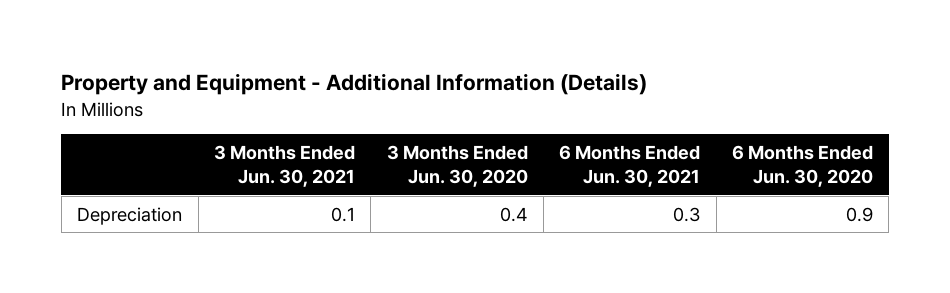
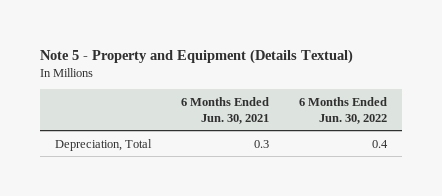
[61,73,648,96] Property and Equipment - Additional Information (Details) -> [40,48,354,64] Note 5 - Property and Equipment (Details Textual)
[213,145,355,188] 3 Months Ended Jun. 30, 2021 -> none
[386,145,528,188] 3 Months Ended Jun. 30, 2020 -> none
[732,145,874,188] 6 Months Ended Jun. 30, 2020 -> none
none -> [298,96,387,124] 6 Months Ended Jun. 30, 2022
[77,206,183,225] Depreciation -> [55,138,153,151] Depreciation, Total

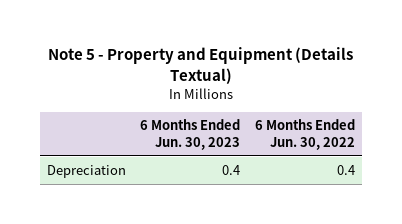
[180,96,269,124] 6 Months Ended Jun. 30, 2021 -> none
none -> [140,119,241,151] 6 Months Ended Jun. 30, 2023
[55,138,153,151] Depreciation, Total -> [47,165,127,179] Depreciation

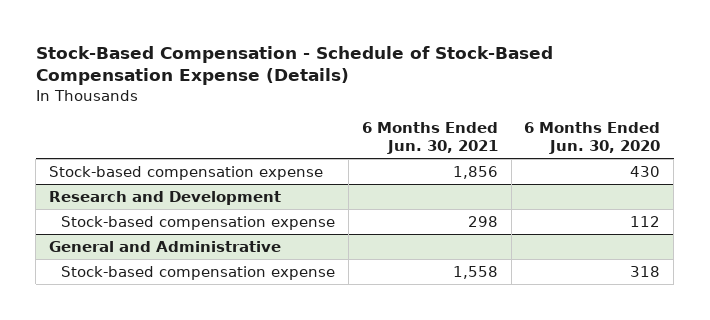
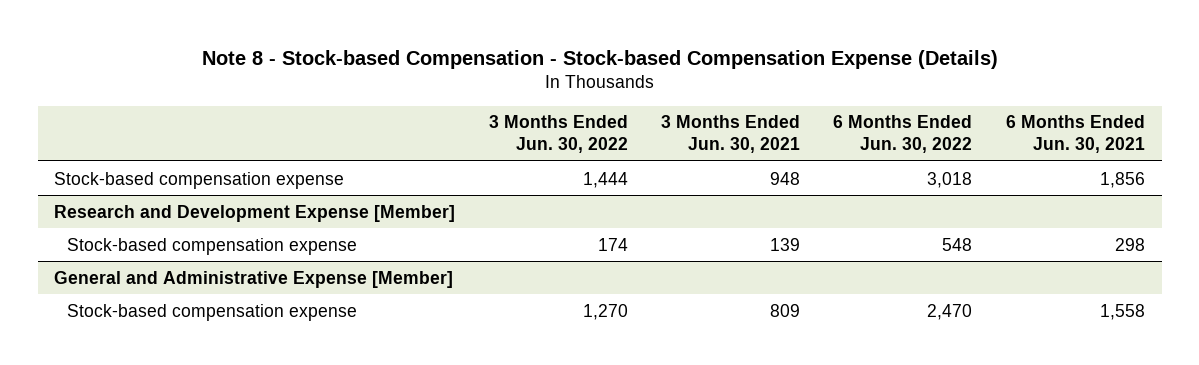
[35,45,553,86] Stock-Based Compensation - Schedule of Stock-Based Compensation Expense (Details) -> [201,49,998,69] Note 8 - Stock-based Compensation - Stock-based Compensation Expense (Details)
[524,122,661,154] 6 Months Ended Jun. 30, 2020 -> none
none -> [488,115,628,154] 3 Months Ended Jun. 30, 2022
none -> [661,115,801,154] 3 Months Ended Jun. 30, 2021
none -> [833,115,973,154] 6 Months Ended Jun. 30, 2022
[49,190,282,205] Research and Development -> [54,204,456,222] Research and Development Expense [Member]
[49,240,282,252] General and Administrative -> [54,270,454,288] General and Administrative Expense [Member]

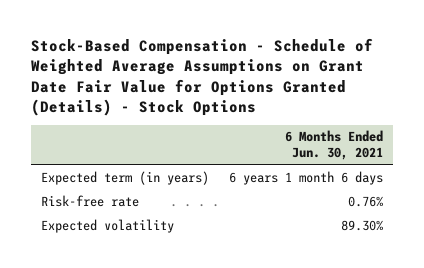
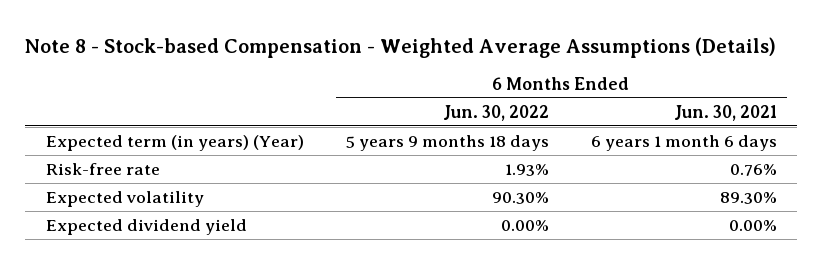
[31,38,374,116] Stock-Based Compensation - Schedule of Weighted Average Assumptions on Grant Date Fair Value for Options Granted (Details) - Stock Options -> [25,36,777,58] Note 8 - Stock-based Compensation - Weighted Average Assumptions (Details)
none -> [442,104,549,121] Jun. 30, 2022
[41,170,210,185] Expected term (in years) -> [46,134,305,151] Expected term (in years) (Year)
none -> [46,218,248,235] Expected dividend yield

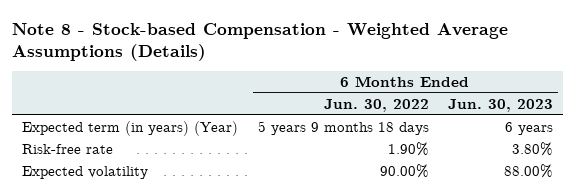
[673,104,777,121] Jun. 30, 2021 -> none
none -> [448,98,554,112] Jun. 30, 2023
[46,218,248,235] Expected dividend yield -> none
[504,163,549,176] 1.93% -> [387,141,429,156] 1.90%
[491,191,549,204] 90.30% -> [379,163,429,178] 90.00%

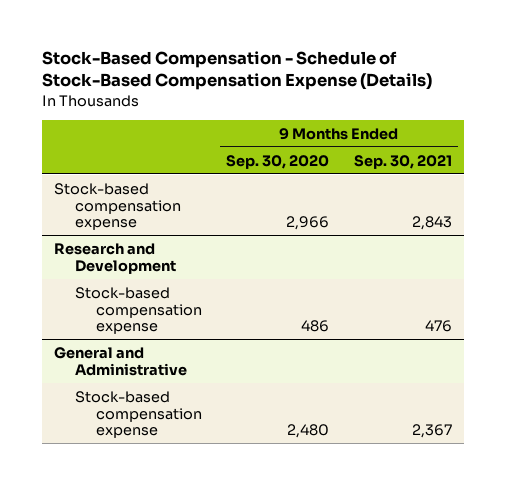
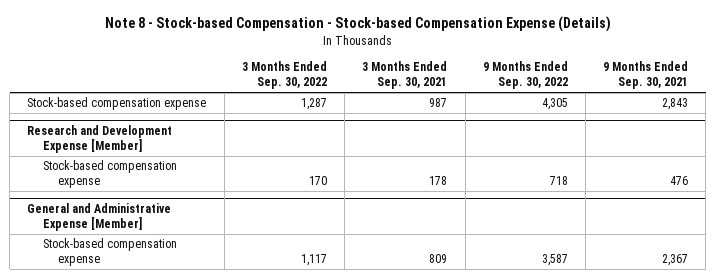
[41,50,432,91] Stock-Based Compensation - Schedule of Stock-Based Compensation Expense (Details) -> [104,16,611,33] Note 8 - Stock-based Compensation - Stock-based Compensation Expense (Details)
[226,154,330,169] Sep. 30, 2020 -> none
none -> [241,61,327,90] 3 Months Ended Sep. 30, 2022
none -> [362,61,448,90] 3 Months Ended Sep. 30, 2021
none -> [482,61,568,90] 9 Months Ended Sep. 30, 2022
[53,242,176,274] Research and Development -> [27,124,173,153] Research and Development Expense [Member]
[53,346,187,376] General and Administrative -> [27,202,172,231] General and Administrative Expense [Member]

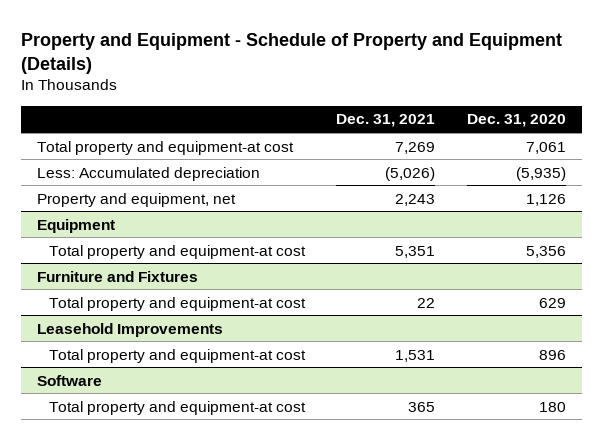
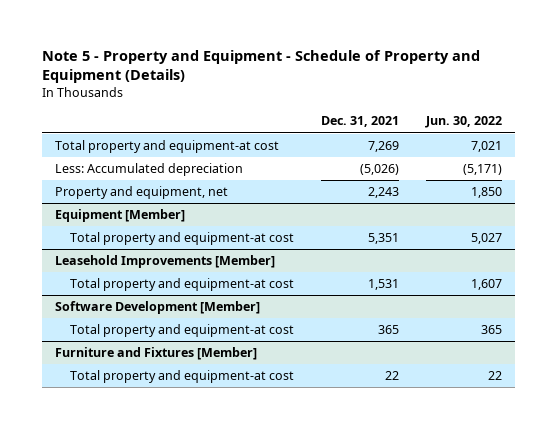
[21,32,563,74] Property and Equipment - Schedule of Property and Equipment (Details) -> [41,49,480,84] Note 5 - Property and Equipment - Schedule of Property and Equipment (Details)
[466,114,566,128] Dec. 31, 2020 -> none
none -> [424,116,502,129] Jun. 30, 2022
[37,218,116,233] Equipment -> [54,209,185,223] Equipment [Member]
[37,270,199,282] Furniture and Fixtures -> none
[48,296,306,311] Total property and equipment-at cost -> none
[37,322,224,337] Leasehold Improvements -> [54,255,275,269] Leasehold Improvements [Member]
[37,374,103,386] Software -> [54,301,260,315] Software Development [Member]
none -> [54,347,257,361] Furniture and Fixtures [Member]
none -> [69,370,294,384] Total property and equipment-at cost

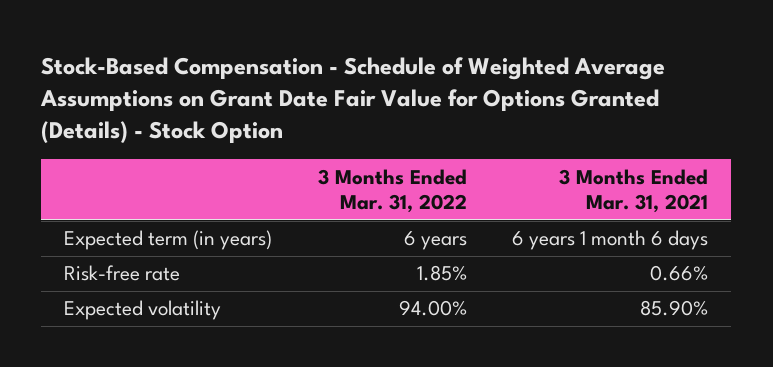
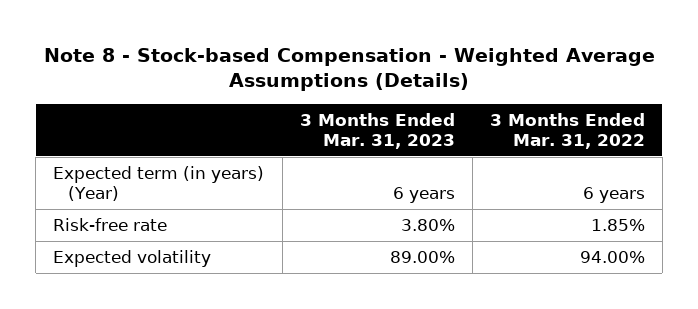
[40,56,666,144] Stock-Based Compensation - Schedule of Weighted Average Assumptions on Grant Date Fair Value for Options Granted (Details) - Stock Option -> [44,47,656,92] Note 8 - Stock-based Compensation - Weighted Average Assumptions (Details)
[559,168,709,213] 3 Months Ended Mar. 31, 2021 -> none
none -> [299,112,455,149] 3 Months Ended Mar. 31, 2023
[64,230,273,251] Expected term (in years) -> [53,165,265,202] Expected term (in years) (Year)

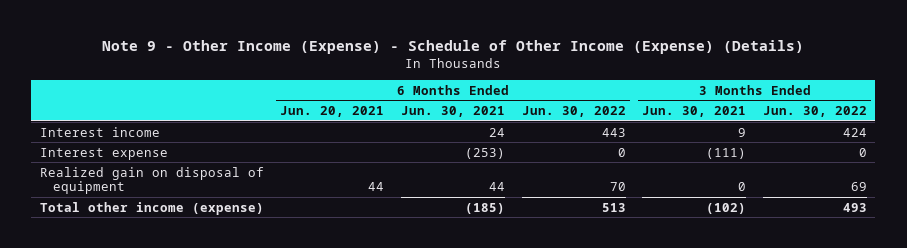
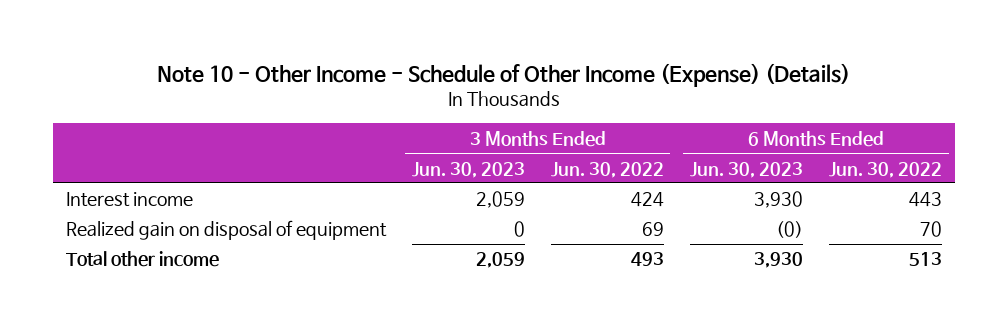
[102,39,805,54] Note 9 - Other Income (Expense) - Schedule of Other Income (Expense) (Details) -> [156,62,850,87] Note 10 - Other Income - Schedule of Other Income (Expense) (Details)
[280,106,385,118] Jun. 20, 2021 -> none
[401,106,506,118] Jun. 30, 2021 -> none
[642,106,747,118] Jun. 30, 2021 -> none
none -> [411,161,525,178] Jun. 30, 2023
none -> [689,161,803,178] Jun. 30, 2023
[39,147,168,160] Interest expense -> none
[39,201,264,215] Total other income (expense) -> [65,251,219,268] Total other income

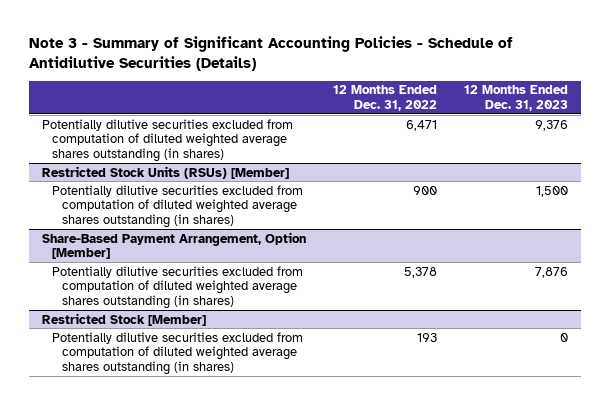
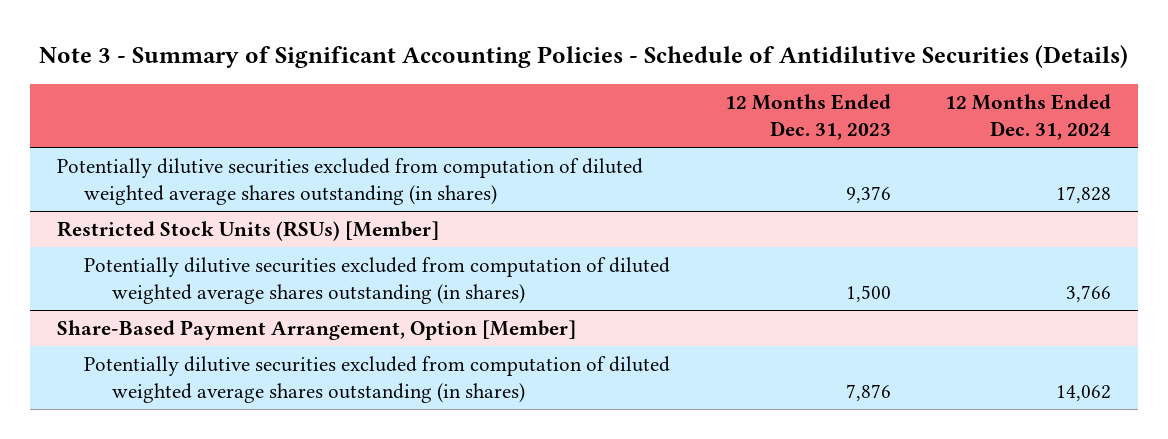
[332,85,437,111] 12 Months Ended Dec. 31, 2022 -> none
none -> [944,94,1111,141] 12 Months Ended Dec. 31, 2024
[41,312,206,326] Restricted Stock [Member] -> none
[51,331,303,376] Potentially dilutive securities excluded from computation of diluted weighted average shares outstanding (in shares) -> none

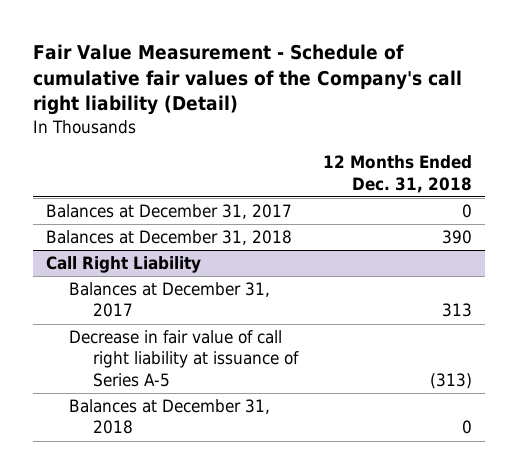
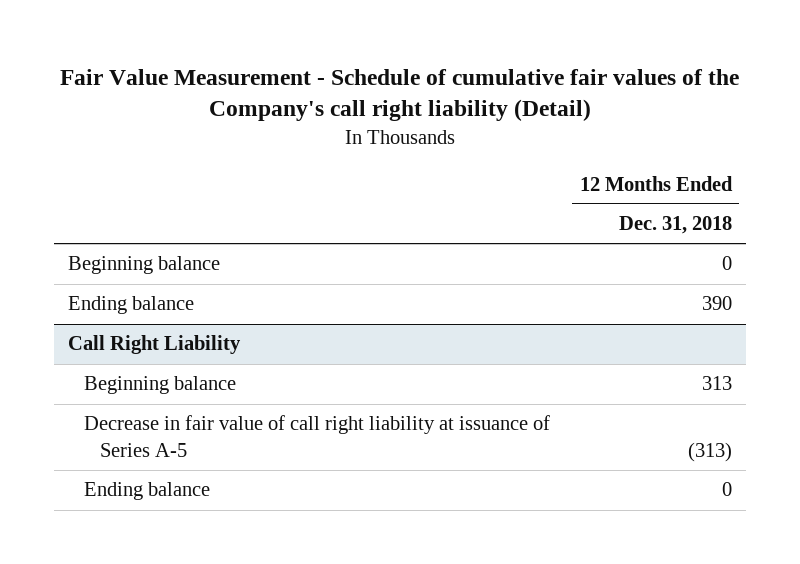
[45,204,292,220] Balances at December 31, 2017 -> [68,256,221,275] Beginning balance
[45,230,292,246] Balances at December 31, 2018 -> [68,296,195,315] Ending balance
[69,282,271,318] Balances at December 31, 2017 -> [84,376,237,395] Beginning balance
[69,399,271,435] Balances at December 31, 2018 -> [84,482,211,501] Ending balance

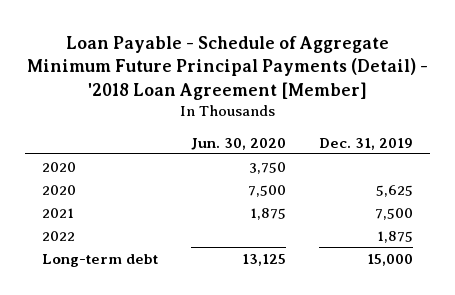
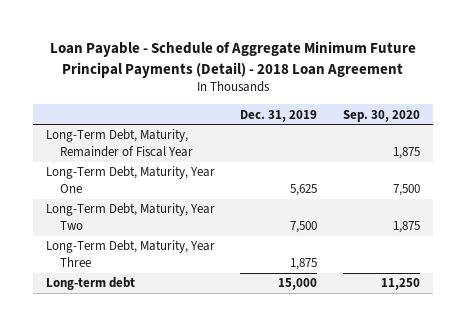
[26,35,428,100] Loan Payable - Schedule of Aggregate Minimum Future Principal Payments (Detail) - '2018 Loan Agreement [Member] -> [49,41,416,78] Loan Payable - Schedule of Aggregate Minimum Future Principal Payments (Detail) - 2018 Loan Agreement
[191,137,287,150] Jun. 30, 2020 -> none
none -> [342,109,420,122] Sep. 30, 2020
[41,161,76,172] 2020 -> [45,129,194,157] Long-Term Debt, Maturity, Remainder of Fiscal Year
[41,184,76,195] 2020 -> [45,166,215,193] Long-Term Debt, Maturity, Year One
[41,207,74,218] 2021 -> [45,203,215,230] Long-Term Debt, Maturity, Year Two
[41,230,75,241] 2022 -> [45,240,215,267] Long-Term Debt, Maturity, Year Three

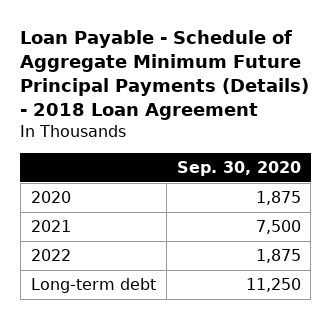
[49,41,416,78] Loan Payable - Schedule of Aggregate Minimum Future Principal Payments (Detail) - 2018 Loan Agreement -> [20,30,310,121] Loan Payable - Schedule of Aggregate Minimum Future Principal Payments (Details) - 2018 Loan Agreement
[240,109,318,122] Dec. 31, 2019 -> none
[45,240,215,267] Long-Term Debt, Maturity, Year Three -> none
[45,129,194,157] Long-Term Debt, Maturity, Remainder of Fiscal Year -> [30,191,71,204] 2020
[45,166,215,193] Long-Term Debt, Maturity, Year One -> [30,220,71,233] 2021
[45,203,215,230] Long-Term Debt, Maturity, Year Two -> [30,249,71,262] 2022

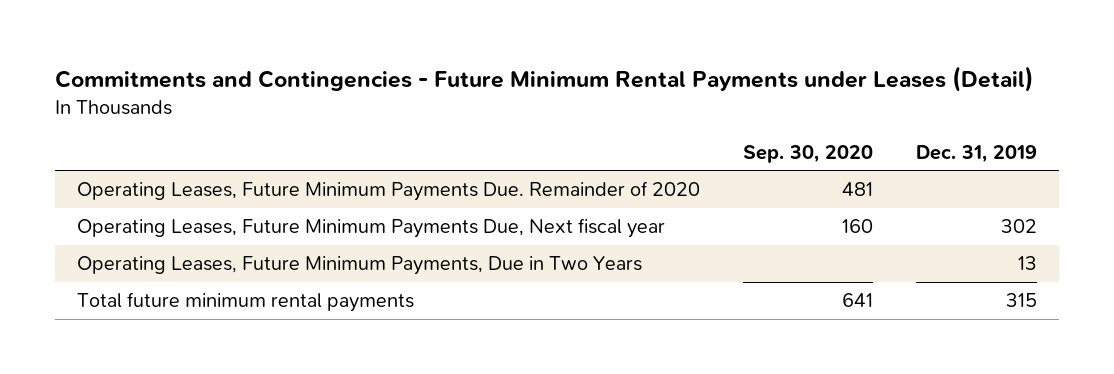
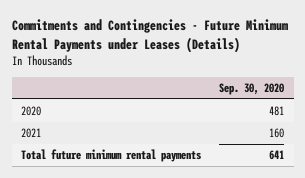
[55,65,1035,92] Commitments and Contingencies - Future Minimum Rental Payments under Leases (Detail) -> [11,19,288,53] Commitments and Contingencies - Future Minimum Rental Payments under Leases (Details)
[916,144,1038,163] Dec. 31, 2019 -> none
[76,256,642,276] Operating Leases, Future Minimum Payments, Due in Two Years -> none
[76,181,700,202] Operating Leases, Future Minimum Payments Due. Remainder of 2020 -> [20,106,41,117] 2020
[76,218,665,239] Operating Leases, Future Minimum Payments Due, Next fiscal year -> [20,128,41,139] 2021

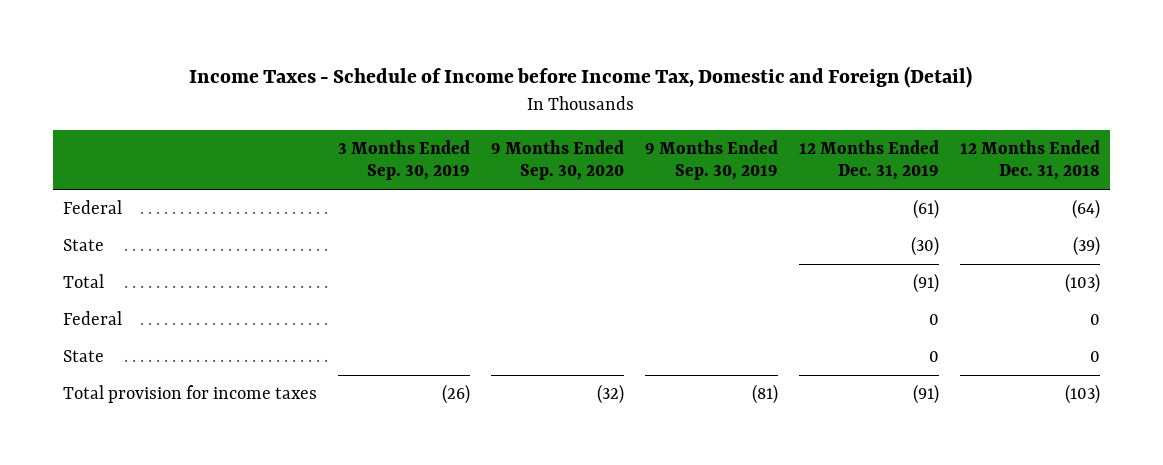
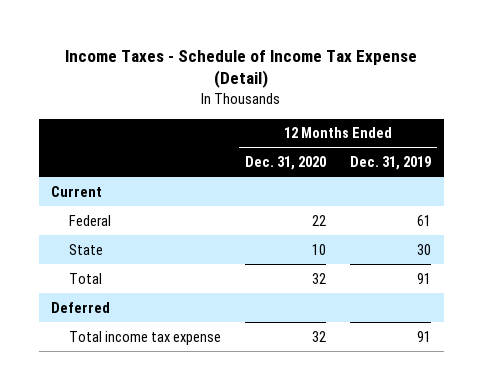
[189,66,973,89] Income Taxes - Schedule of Income before Income Tax, Domestic and Foreign (Detail) -> [65,49,418,89] Income Taxes - Schedule of Income Tax Expense (Detail)
[338,139,471,181] 3 Months Ended Sep. 30, 2019 -> none
[491,139,625,181] 9 Months Ended Sep. 30, 2020 -> none
[644,139,778,181] 9 Months Ended Sep. 30, 2019 -> none
[959,139,1100,181] 12 Months Ended Dec. 31, 2018 -> none
none -> [244,156,326,171] Dec. 31, 2020
[63,311,123,326] Federal -> none
[63,350,105,363] State -> none
none -> [51,185,103,197] Current
[912,199,939,220] (61) -> [417,214,432,226] 61
[910,236,939,257] (30) -> [417,243,432,255] 30
[912,273,939,294] (91) -> [417,272,432,284] 91
none -> [51,301,111,313] Deferred
[63,385,318,404] Total provision for income taxes -> [68,330,221,345] Total income tax expense
[912,384,939,405] (91) -> [417,330,432,342] 91

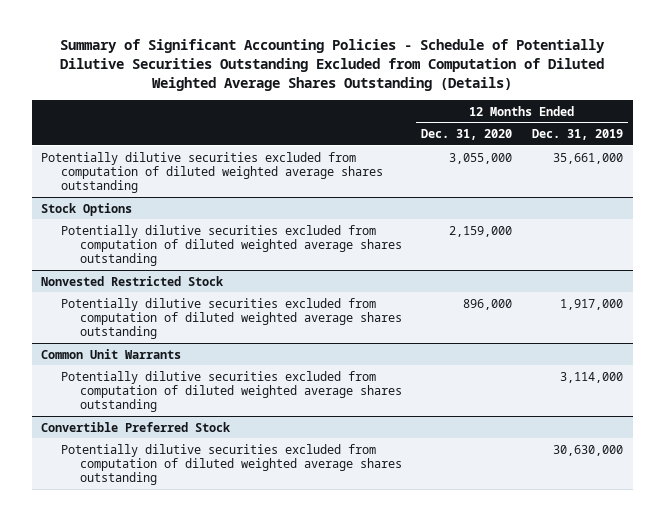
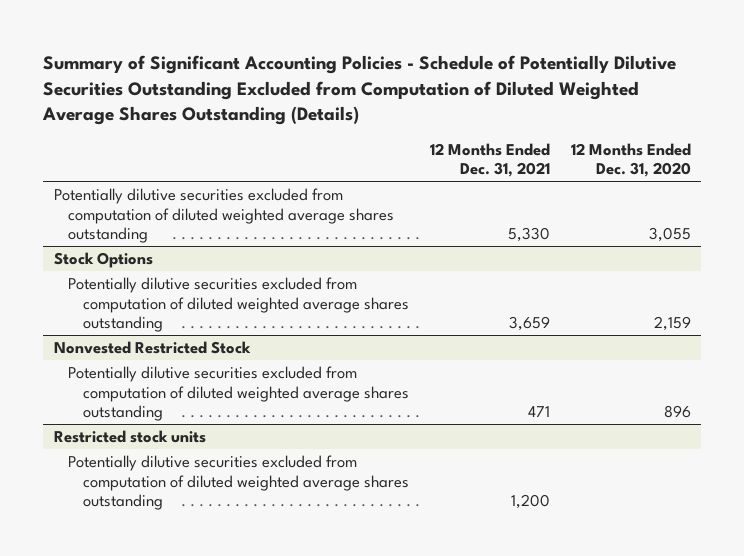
[531,128,623,140] Dec. 31, 2019 -> none
none -> [430,142,551,178] 12 Months Ended Dec. 31, 2021
[449,152,513,164] 3,055,000 -> [648,227,691,243] 3,055
[449,225,513,237] 2,159,000 -> [653,316,691,332] 2,159
[41,348,182,359] Common Unit Warrants -> none
[60,370,402,413] Potentially dilutive securities excluded from computation of diluted weighted average shares outstanding -> none
[41,421,232,432] Convertible Preferred Stock -> none
[463,298,513,310] 896,000 -> [663,405,691,419] 896
none -> [53,429,206,443] Restricted stock units

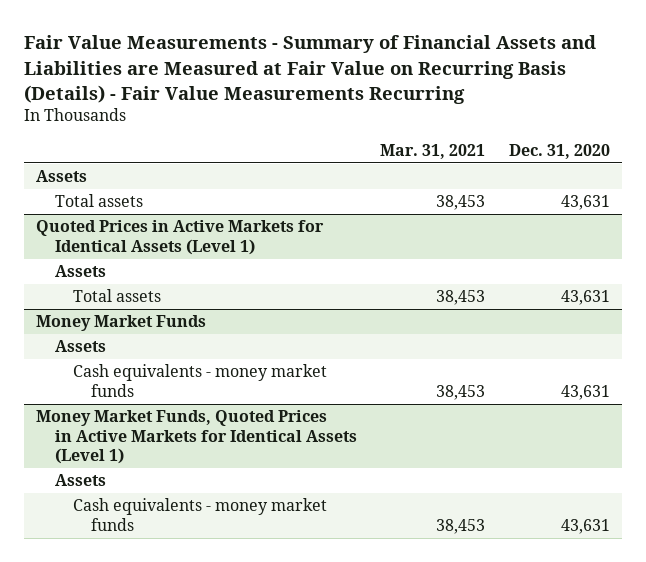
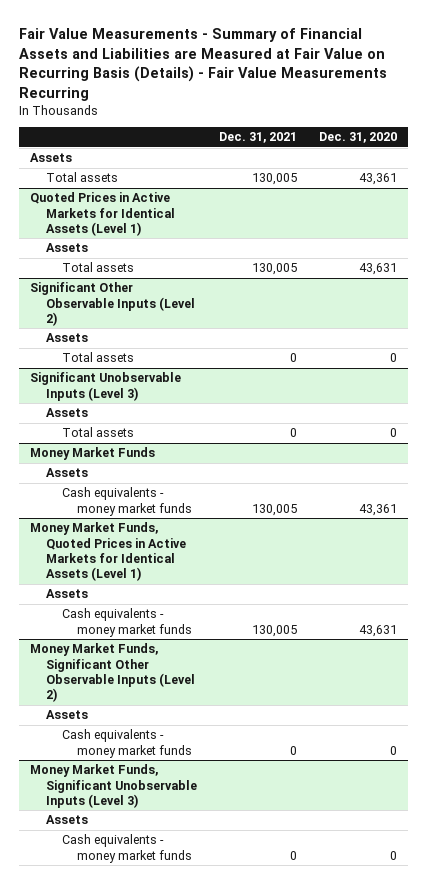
[380,144,486,160] Mar. 31, 2021 -> none
none -> [218,132,297,144] Dec. 31, 2021
[560,195,610,211] 43,631 -> [358,173,397,186] 43,361
none -> [30,282,196,327] Significant Other Observable Inputs (Level 2)
none -> [46,333,89,343] Assets
none -> [61,352,134,363] Total assets
none -> [30,372,182,401] Significant Unobservable Inputs (Level 3)
none -> [46,408,89,418] Assets
none -> [61,427,134,438] Total assets
[560,384,610,400] 43,631 -> [358,503,397,516] 43,361
none -> [30,643,196,703] Money Market Funds, Significant Other Observable Inputs (Level 2)
none -> [46,710,89,720] Assets
none -> [61,729,193,758] Cash equivalents - money market funds
none -> [30,764,198,809] Money Market Funds, Significant Unobservable Inputs (Level 3)
none -> [46,815,89,825] Assets
none -> [61,834,193,863] Cash equivalents - money market funds

